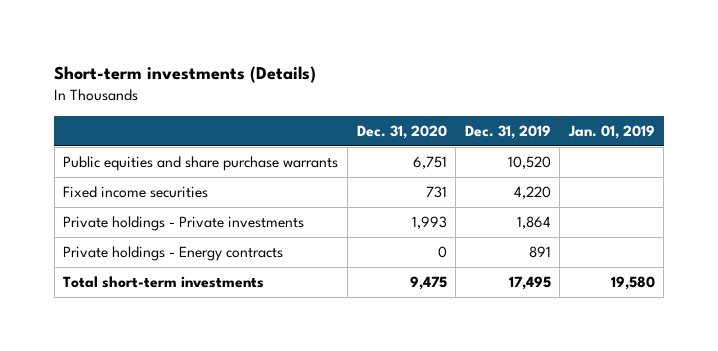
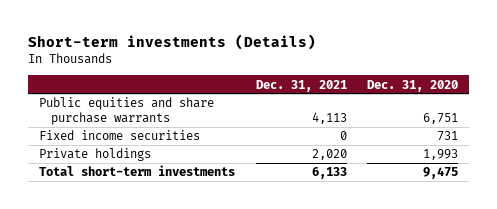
[464,124,551,139] Dec. 31, 2019 -> none
[567,124,655,139] Jan. 01, 2019 -> none
none -> [255,79,347,92] Dec. 31, 2021
[63,246,284,262] Private holdings - Energy contracts -> none
[63,216,305,232] Private holdings - Private investments -> [38,148,151,162] Private holdings

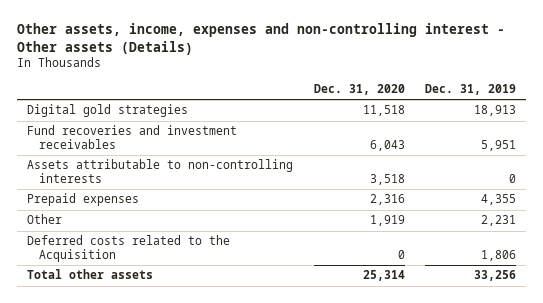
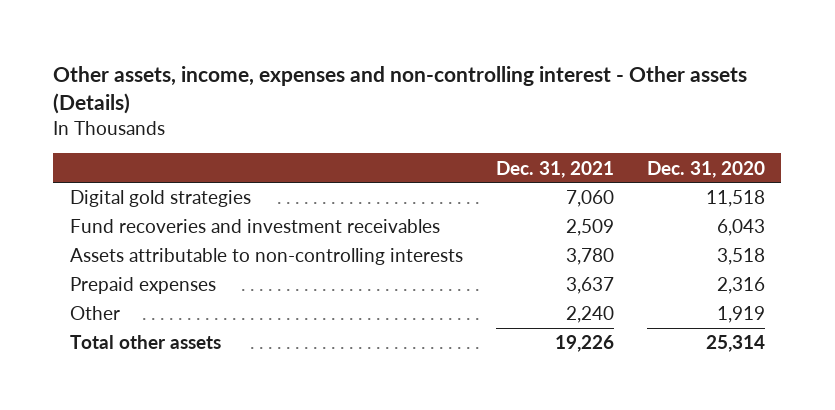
[424,83,516,95] Dec. 31, 2019 -> none
none -> [495,160,614,178] Dec. 31, 2021
[27,235,231,262] Deferred costs related to the Acquisition -> none

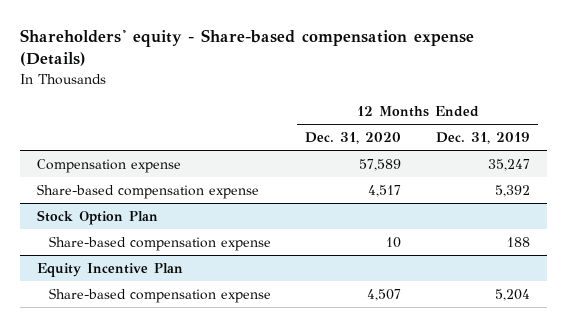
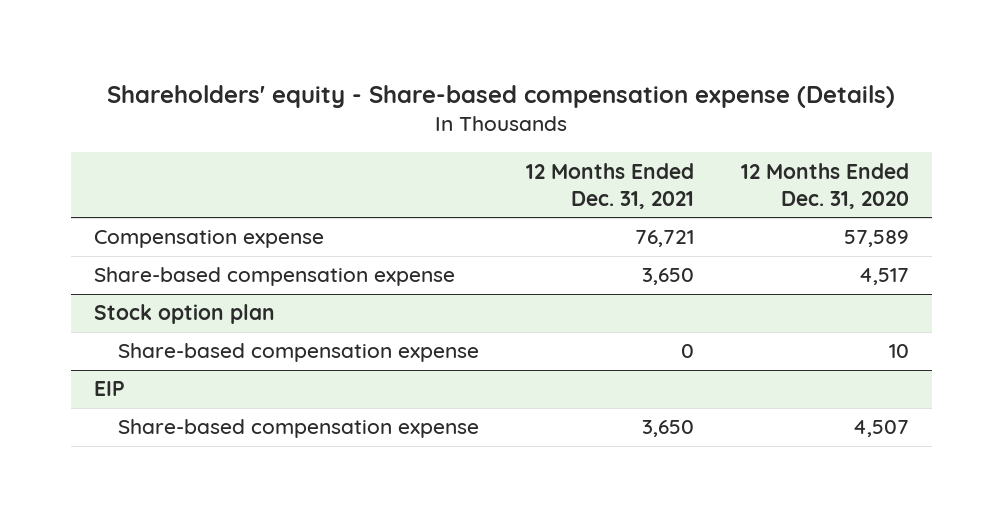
[435,132,530,145] Dec. 31, 2019 -> none
none -> [526,162,695,209] 12 Months Ended Dec. 31, 2021
[37,210,159,226] Stock Option Plan -> [94,304,276,325] Stock option plan
[37,263,184,278] Equity Incentive Plan -> [94,381,126,397] EIP

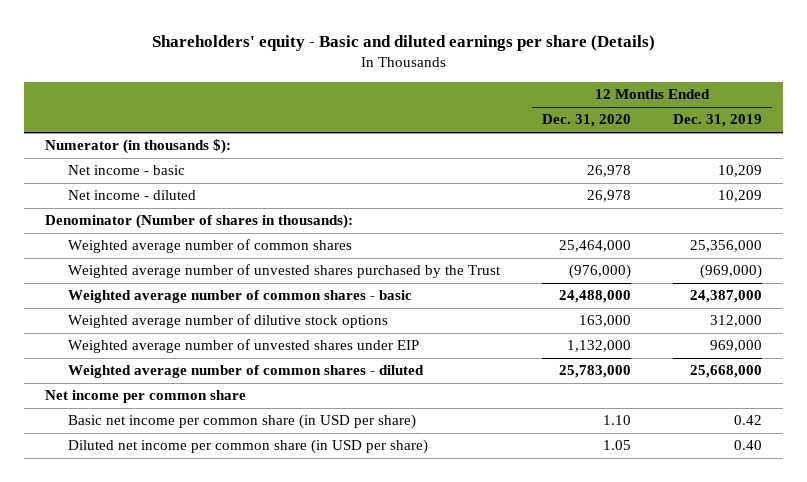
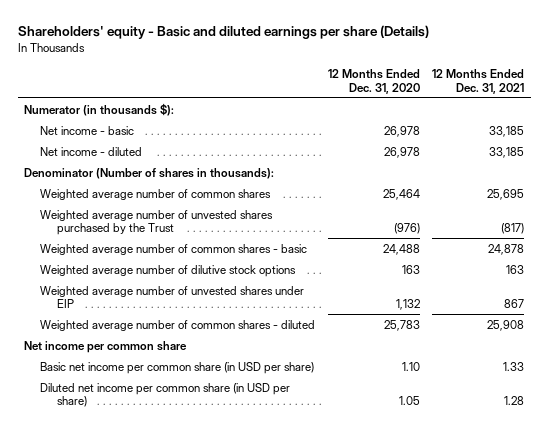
[672,114,762,128] Dec. 31, 2019 -> none
none -> [432,68,525,94] 12 Months Ended Dec. 31, 2021
[559,240,632,253] 25,464,000 -> [382,188,420,200] 25,464
[569,264,632,280] (976,000) -> [393,223,420,235] (976)
[559,290,632,304] 24,488,000 -> [382,243,420,255] 24,488
[579,315,632,328] 163,000 -> [401,264,420,274] 163
[567,340,632,353] 1,132,000 -> [395,299,420,311] 1,132
[559,365,632,379] 25,783,000 -> [383,319,420,331] 25,783

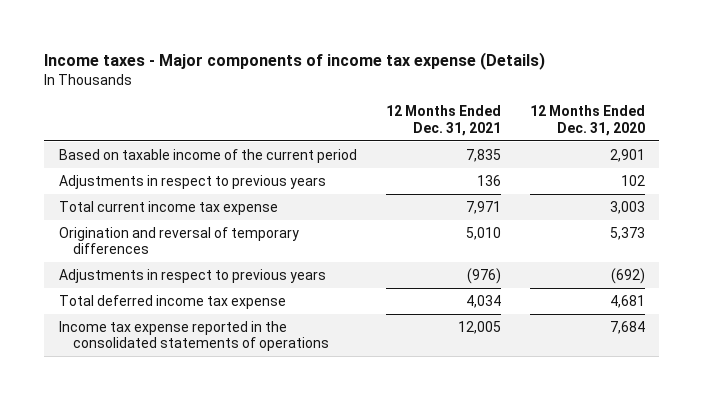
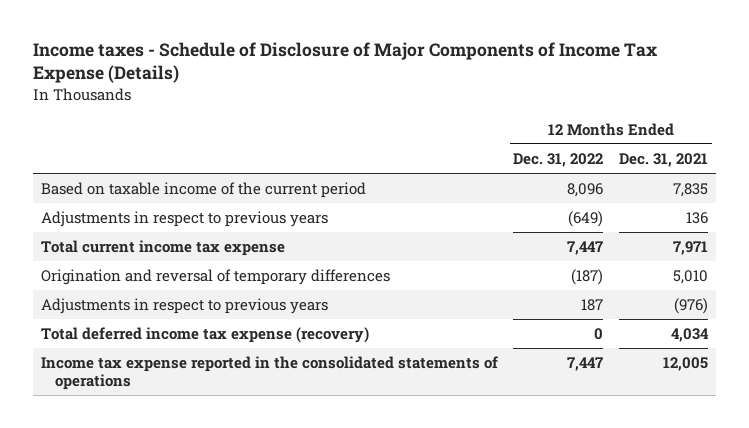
[44,51,546,70] Income taxes - Major components of income tax expense (Details) -> [32,41,657,84] Income taxes - Schedule of Disclosure of Major Components of Income Tax Expense (Details)
[529,105,645,136] 12 Months Ended Dec. 31, 2020 -> none
none -> [513,153,604,168] Dec. 31, 2022
[58,294,286,309] Total deferred income tax expense -> [40,327,369,344] Total deferred income tax expense (recovery)

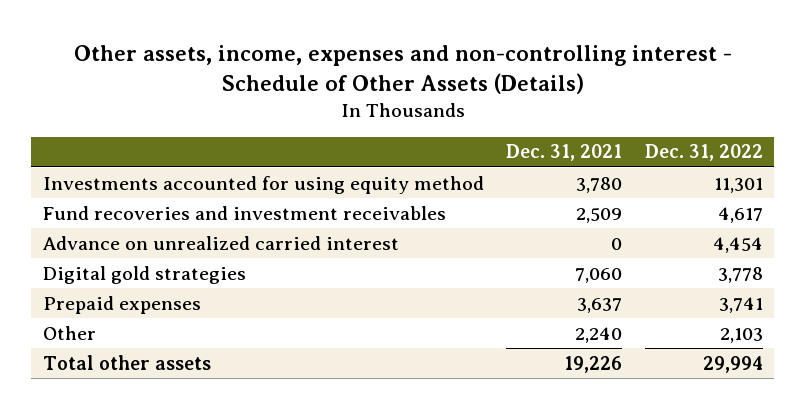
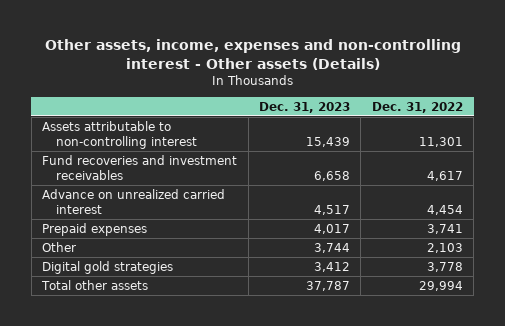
[73,45,732,95] Other assets, income, expenses and non-controlling interest - Schedule of Other Assets (Details) -> [44,39,461,70] Other assets, income, expenses and non-controlling interest - Other assets (Details)
[506,144,623,162] Dec. 31, 2021 -> none
none -> [259,101,351,113] Dec. 31, 2023
[42,175,484,194] Investments accounted for using equity method -> [42,120,198,149] Assets attributable to non-controlling interest
[42,265,246,284] Digital gold strategies -> [42,260,174,274] Digital gold strategies

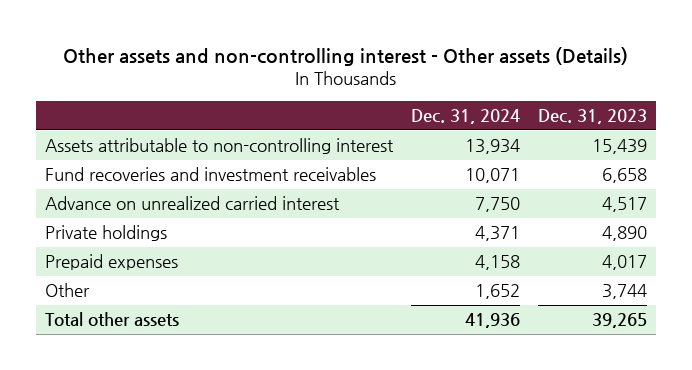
[44,39,461,70] Other assets, income, expenses and non-controlling interest - Other assets (Details) -> [62,46,628,66] Other assets and non-controlling interest - Other assets (Details)
[371,101,463,113] Dec. 31, 2022 -> none
none -> [410,108,520,124] Dec. 31, 2024
none -> [45,225,168,242] Private holdings
[42,260,174,274] Digital gold strategies -> none
[306,280,351,291] 37,787 -> [591,313,647,329] 39,265

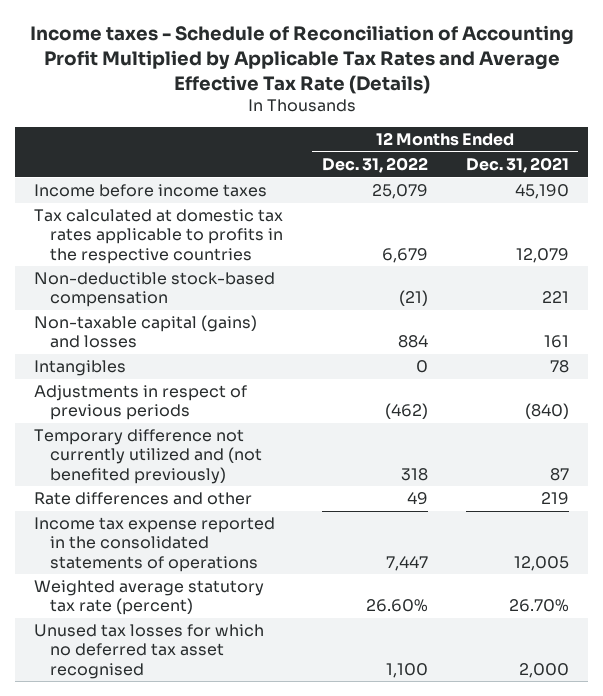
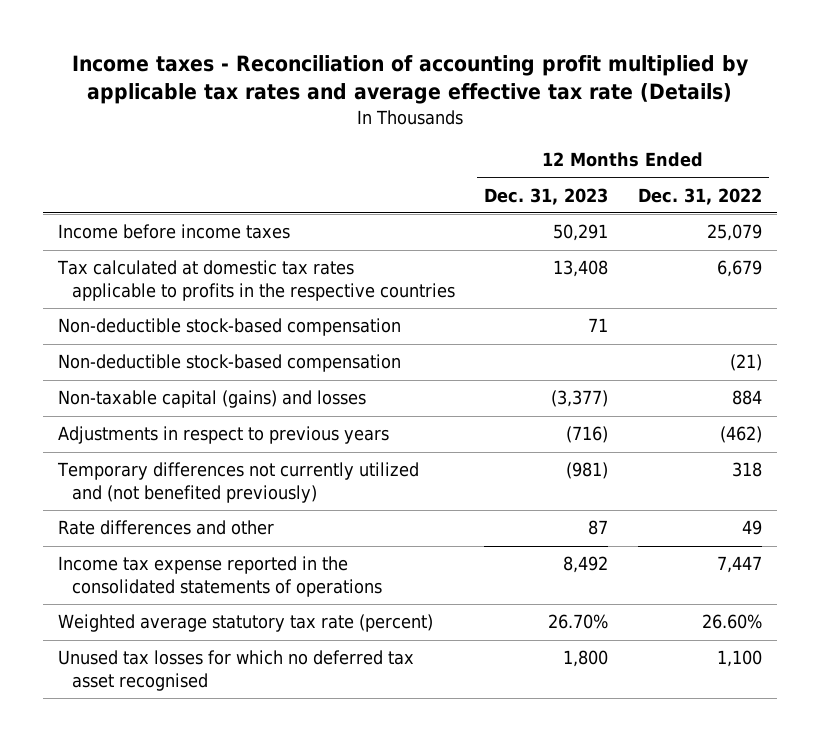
[29,25,574,94] Income taxes - Schedule of Reconciliation of Accounting Profit Multiplied by Applicable Tax Rates and Average Effective Tax Rate (Details) -> [71,55,748,105] Income taxes - Reconciliation of accounting profit multiplied by applicable tax rates and average effective tax rate (Details)
[465,157,569,174] Dec. 31, 2021 -> none
none -> [484,187,609,205] Dec. 31, 2023
none -> [58,318,402,337] Non-deductible stock-based compensation
[34,360,127,377] Intangibles -> none
[34,385,248,421] Adjustments in respect of previous periods -> [58,426,390,445] Adjustments in respect to previous years
[34,429,262,484] Temporary difference not currently utilized and (not benefited previously) -> [57,462,420,503] Temporary differences not currently utilized and (not benefited previously)

